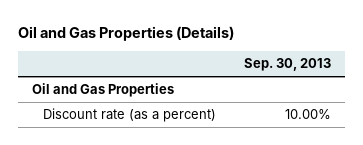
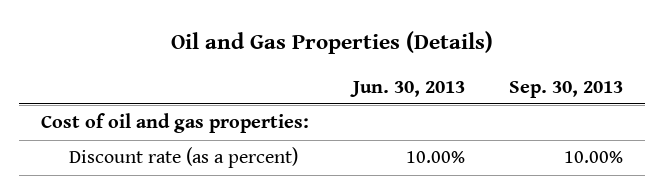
none -> [350,80,466,97] Jun. 30, 2013
[32,83,175,98] Oil and Gas Properties -> [40,113,309,134] Cost of oil and gas properties:

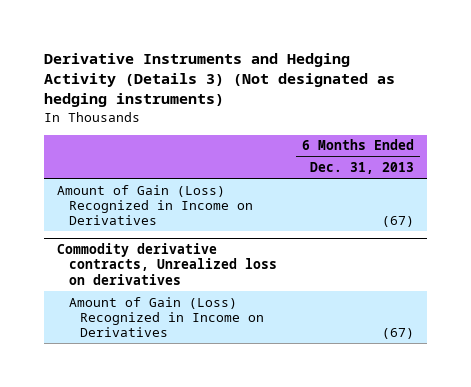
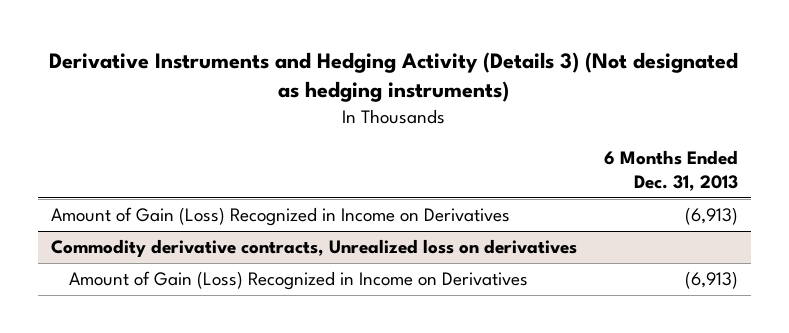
[381,216,414,228] (67) -> [684,207,738,226] (6,913)
[381,328,414,340] (67) -> [684,271,738,290] (6,913)

